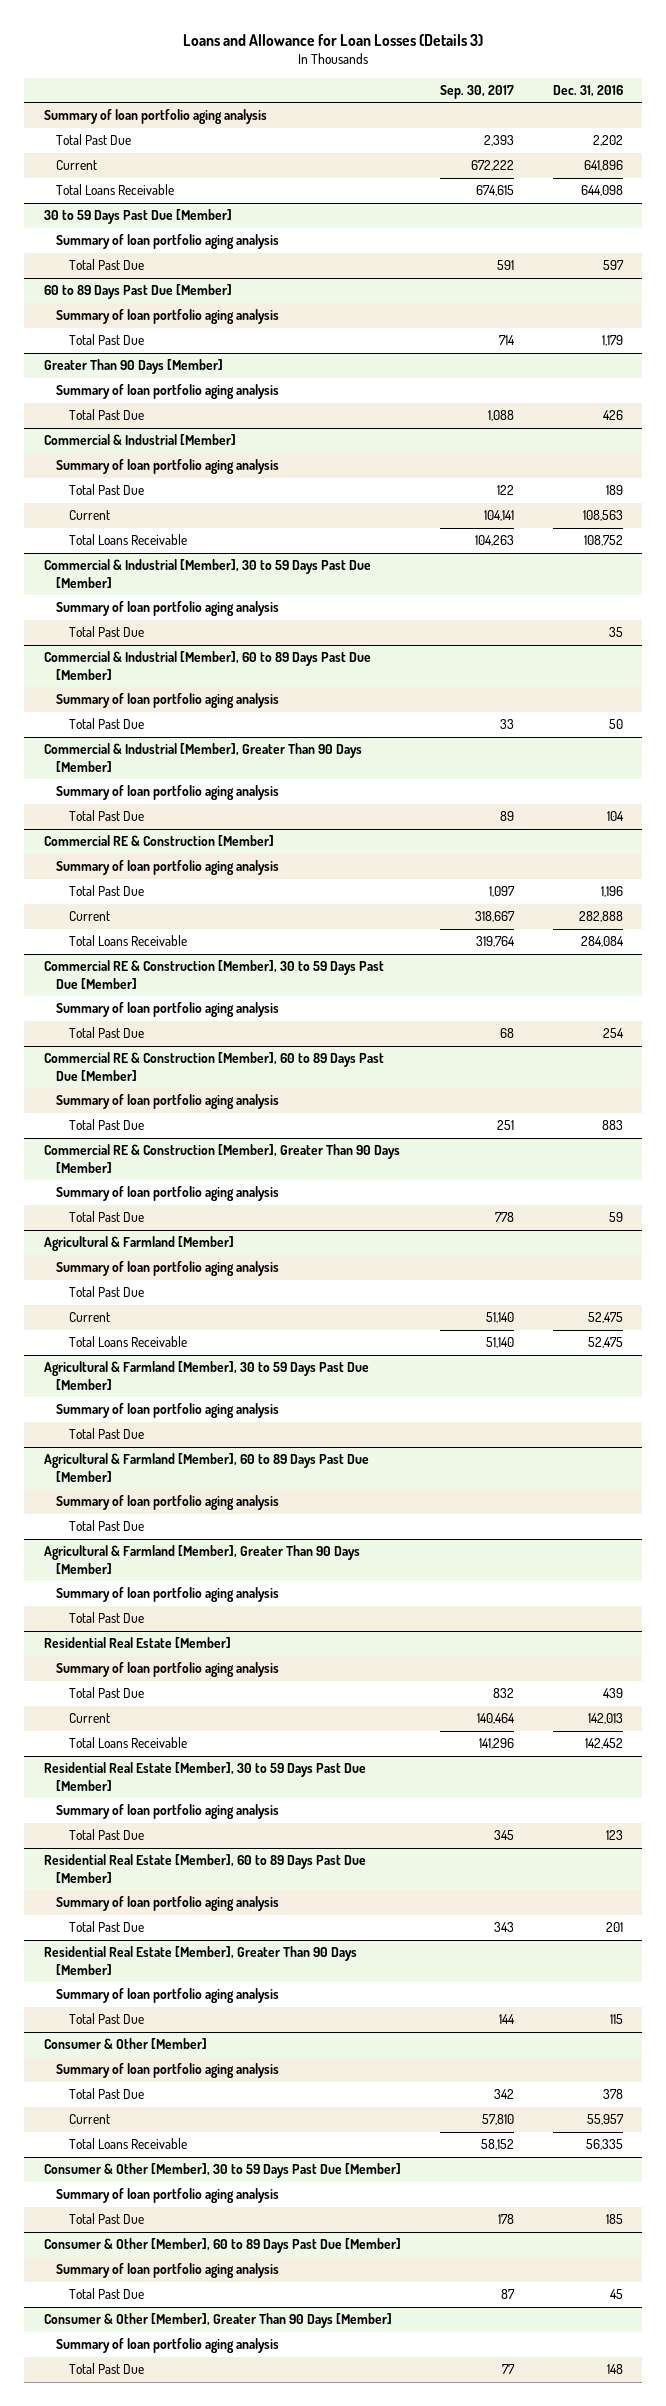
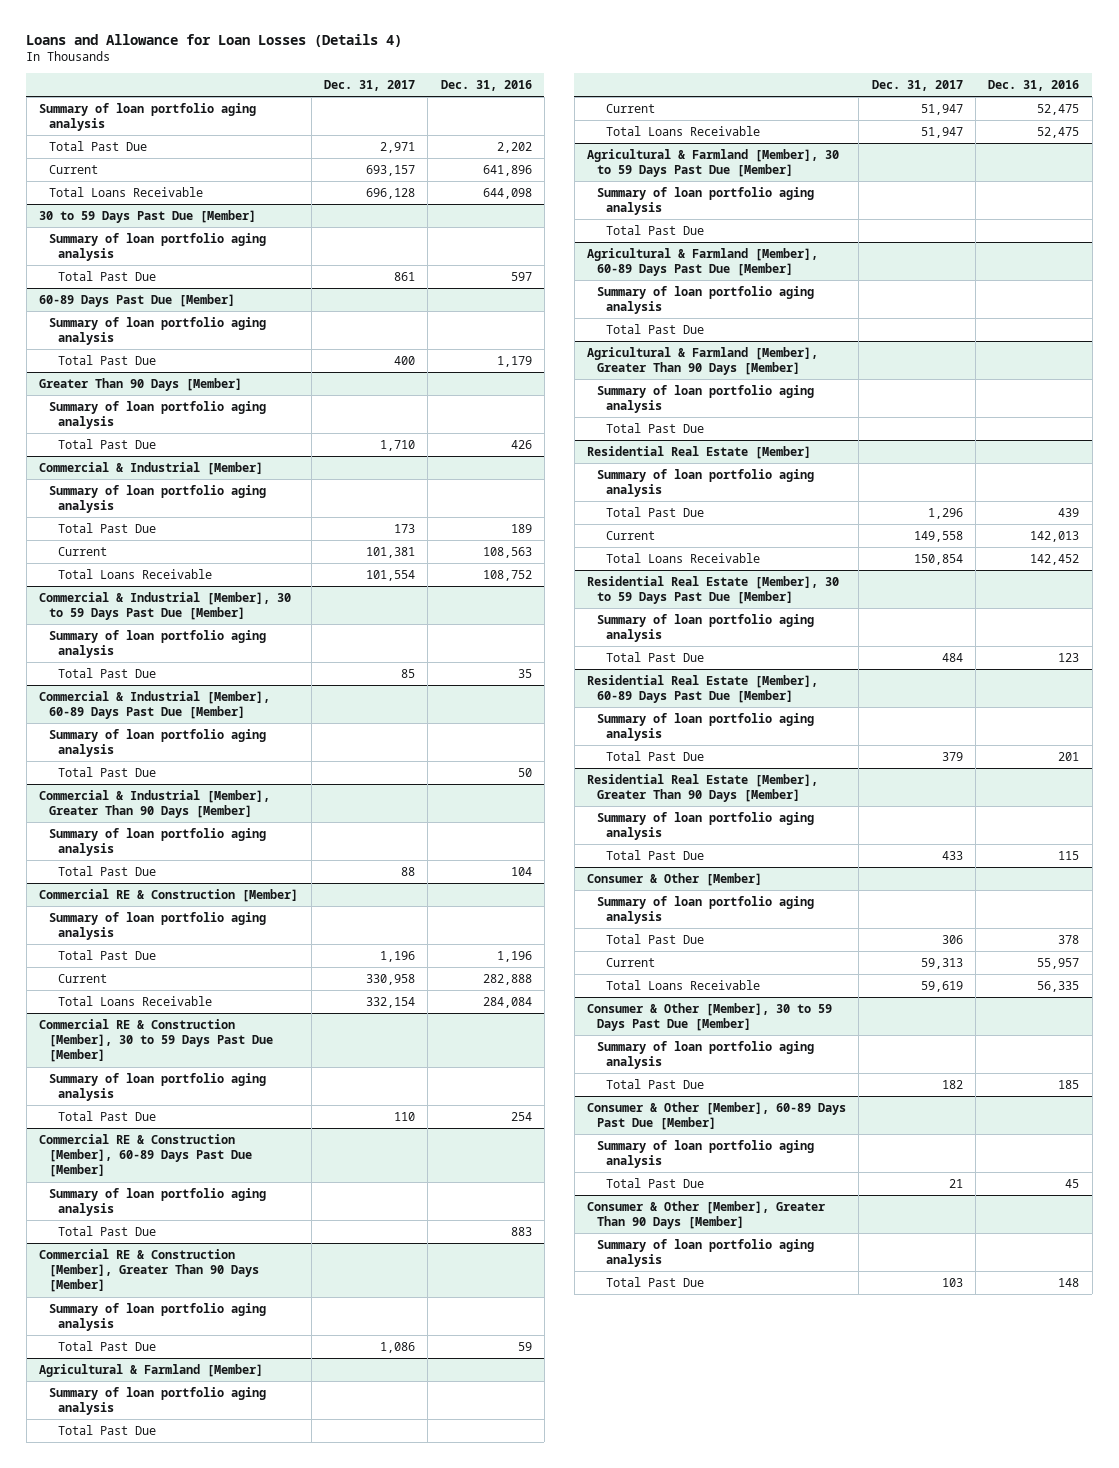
[183,33,484,46] Loans and Allowance for Loan Losses (Details 3) -> [26,33,403,47] Loans and Allowance for Loan Losses (Details 4)
[439,85,514,100] Sep. 30, 2017 -> none
none -> [323,80,415,92] Dec. 31, 2017
[43,284,232,300] 60 to 89 Days Past Due [Member] -> [39,293,236,307] 60-89 Days Past Due [Member]
[43,651,371,680] Commercial & Industrial [Member], 60 to 89 Days Past Due [Member] -> [39,690,271,720] Commercial & Industrial [Member], 60-89 Days Past Due [Member]
[43,1052,384,1081] Commercial RE & Construction [Member], 60 to 89 Days Past Due [Member] -> [39,1133,252,1178] Commercial RE & Construction [Member], 60-89 Days Past Due [Member]
[43,1453,369,1482] Agricultural & Farmland [Member], 60 to 89 Days Past Due [Member] -> [587,247,819,277] Agricultural & Farmland [Member], 60-89 Days Past Due [Member]
[43,1854,366,1883] Residential Real Estate [Member], 60 to 89 Days Past Due [Member] -> [587,674,819,704] Residential Real Estate [Member], 60-89 Days Past Due [Member]
[43,2238,401,2254] Consumer & Other [Member], 60 to 89 Days Past Due [Member] -> [587,1101,847,1131] Consumer & Other [Member], 60-89 Days Past Due [Member]

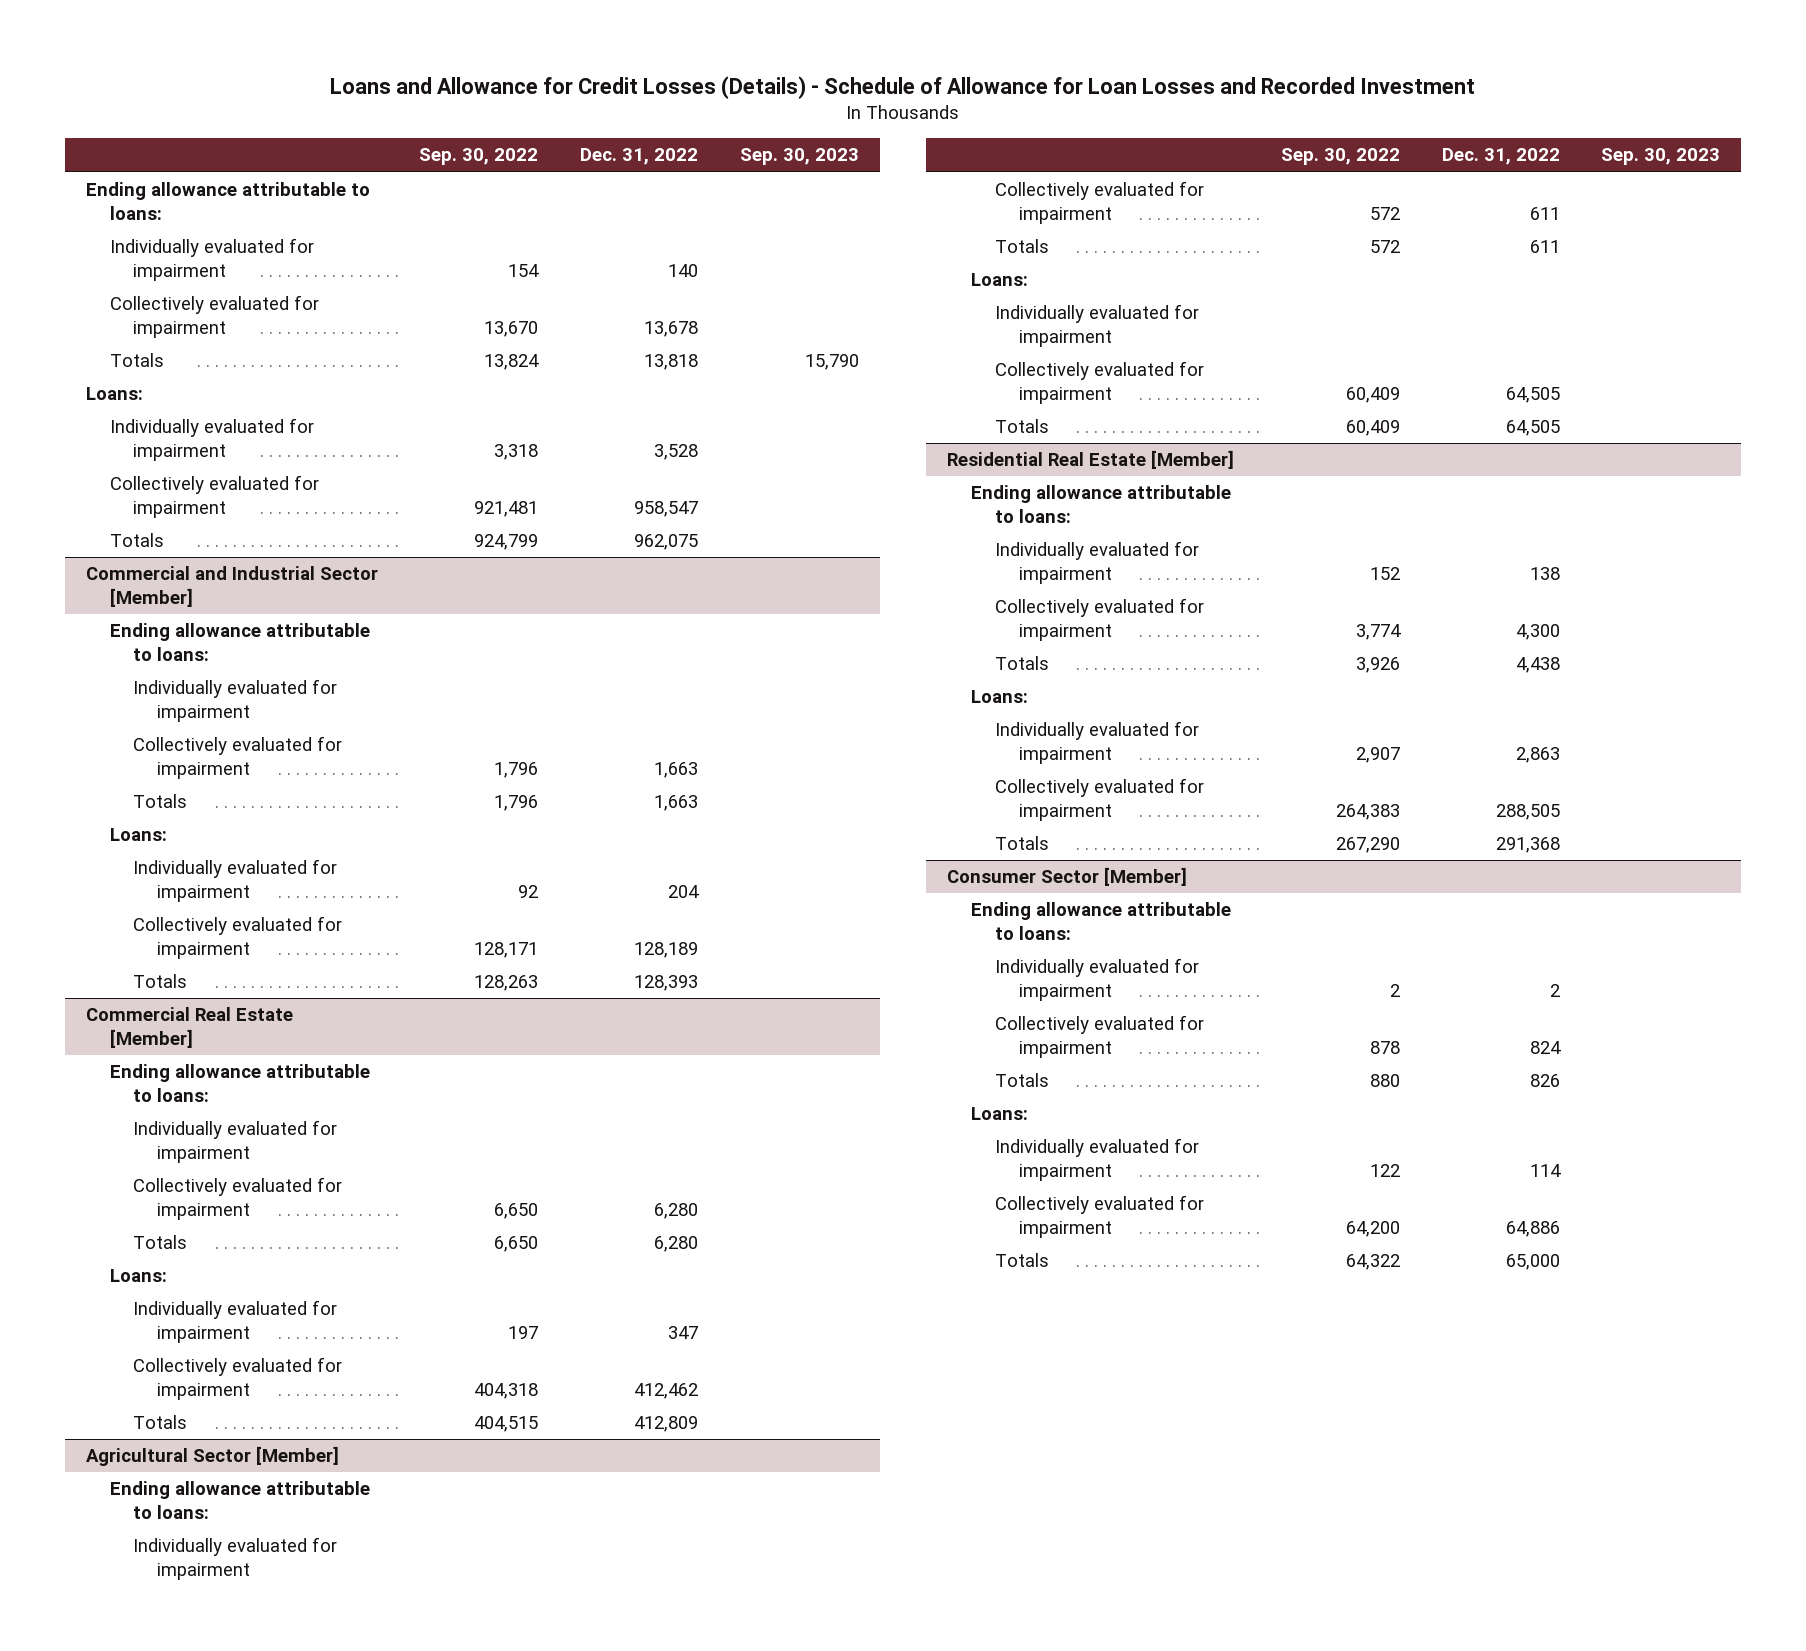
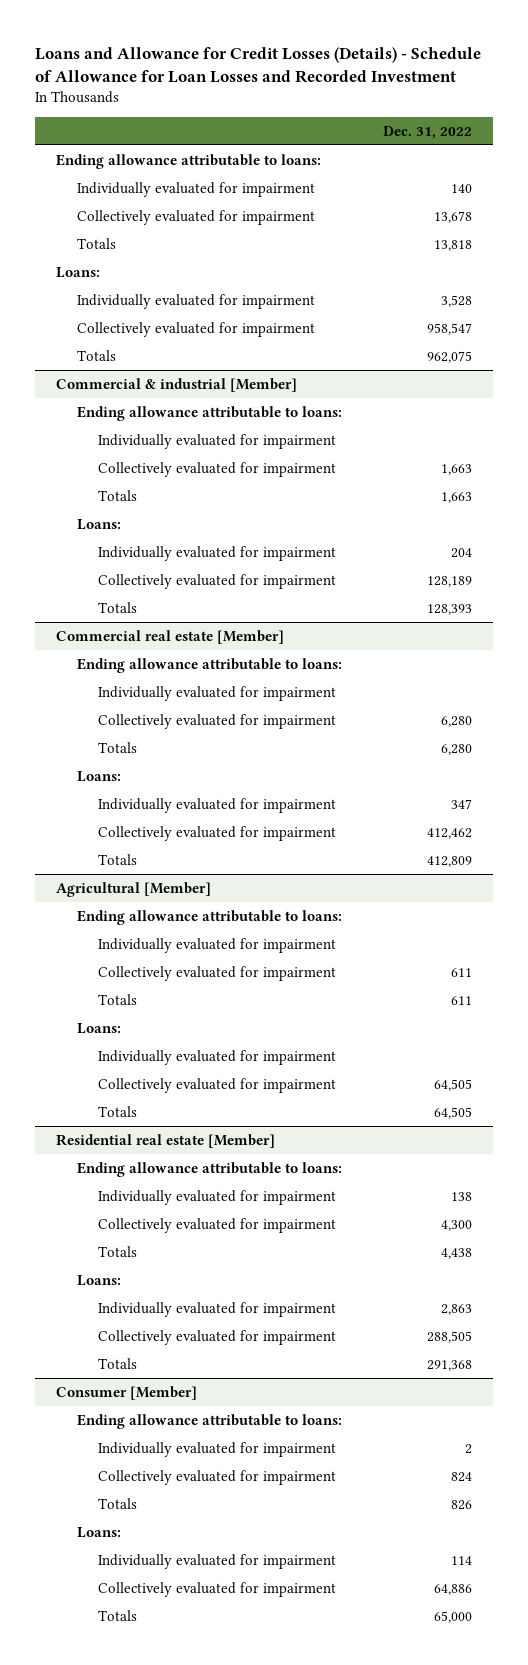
[419,148,539,166] Sep. 30, 2022 -> none
[739,148,859,166] Sep. 30, 2023 -> none
[85,566,378,607] Commercial and Industrial Sector [Member] -> [55,377,297,392] Commercial & industrial [Member]
[85,1007,293,1048] Commercial Real Estate [Member] -> [55,629,284,644] Commercial real estate [Member]
[85,1446,339,1467] Agricultural Sector [Member] -> [55,881,211,897] Agricultural [Member]
[947,450,1235,470] Residential Real Estate [Member] -> [55,1133,275,1148] Residential real estate [Member]
[947,867,1188,887] Consumer Sector [Member] -> [55,1385,197,1400] Consumer [Member]

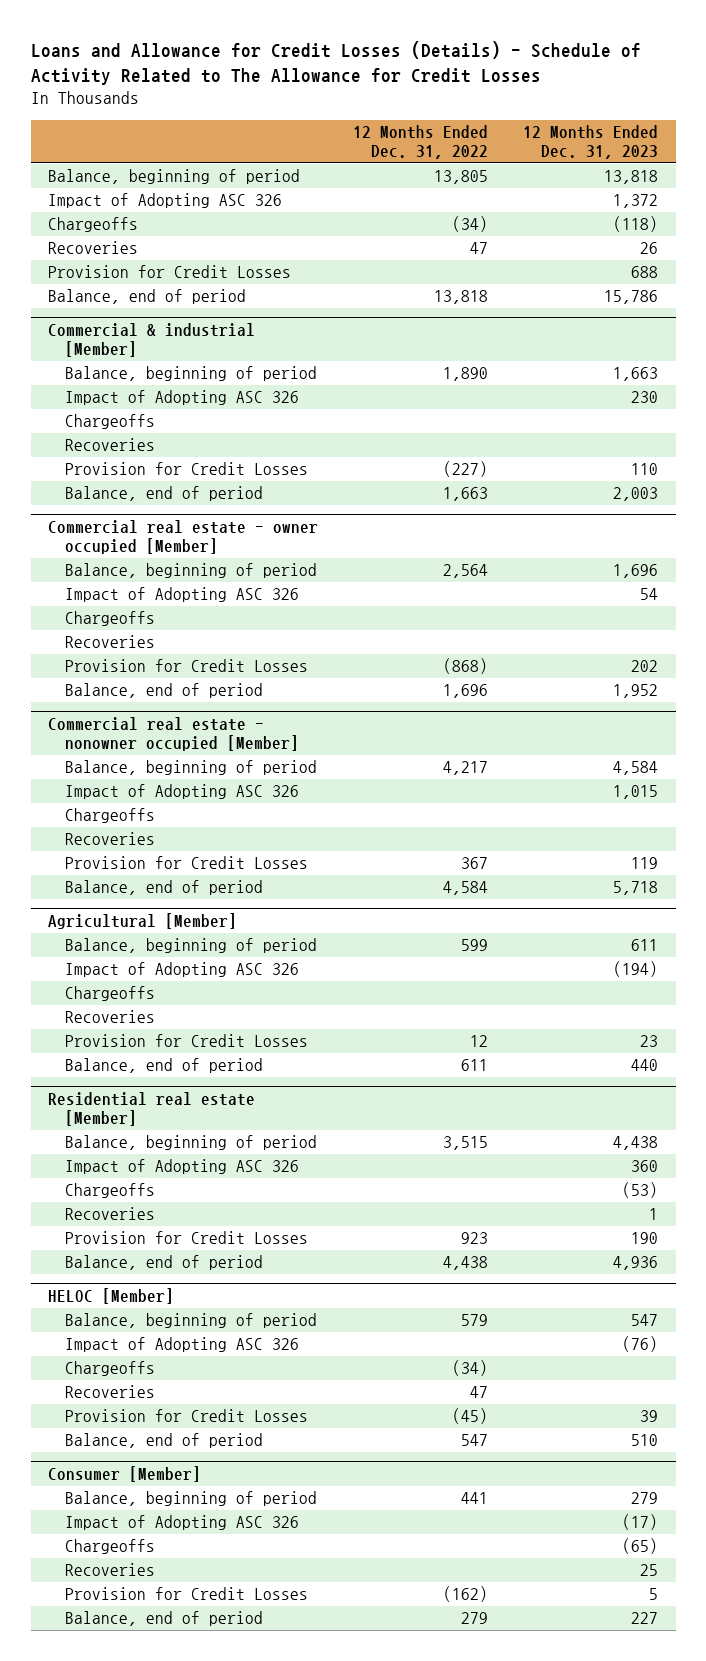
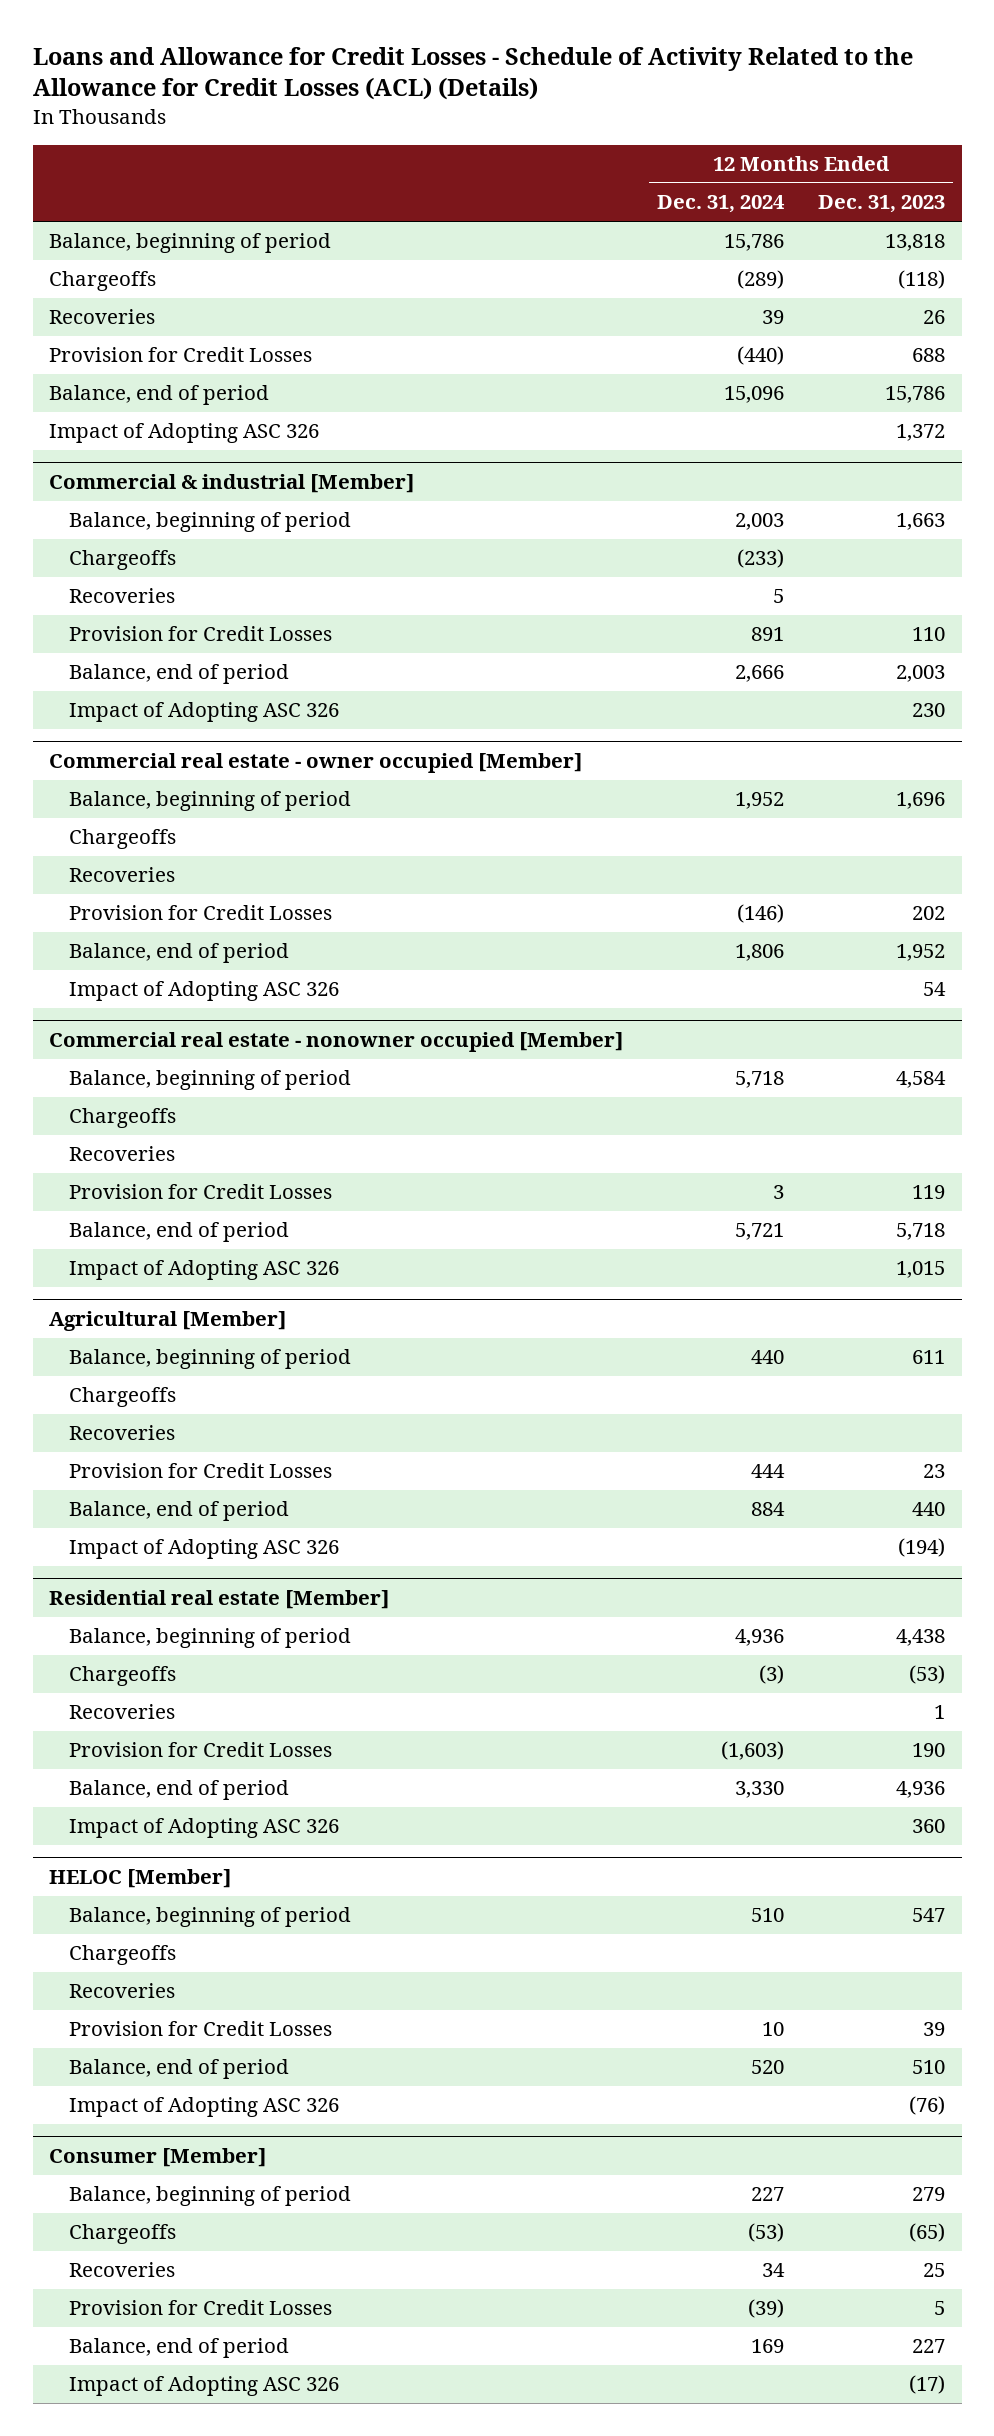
[30,40,641,86] Loans and Allowance for Credit Losses (Details) - Schedule of Activity Related to The Allowance for Credit Losses -> [32,46,913,101] Loans and Allowance for Credit Losses - Schedule of Activity Related to the Allowance for Credit Losses (ACL) (Details)
[353,124,489,160] 12 Months Ended Dec. 31, 2022 -> none
none -> [657,195,786,214] Dec. 31, 2024
[48,193,283,209] Impact of Adopting ASC 326 -> [49,423,320,444] Impact of Adopting ASC 326
[64,390,299,406] Impact of Adopting ASC 326 -> [69,702,340,723] Impact of Adopting ASC 326
[64,587,299,603] Impact of Adopting ASC 326 -> [69,981,340,1002] Impact of Adopting ASC 326
[64,784,299,800] Impact of Adopting ASC 326 -> [69,1260,340,1281] Impact of Adopting ASC 326
[64,962,299,978] Impact of Adopting ASC 326 -> [69,1539,340,1560] Impact of Adopting ASC 326
[64,1159,299,1175] Impact of Adopting ASC 326 -> [69,1818,340,1839] Impact of Adopting ASC 326
[64,1337,299,1353] Impact of Adopting ASC 326 -> [69,2097,340,2118] Impact of Adopting ASC 326
[64,1515,299,1531] Impact of Adopting ASC 326 -> [69,2376,340,2397] Impact of Adopting ASC 326

